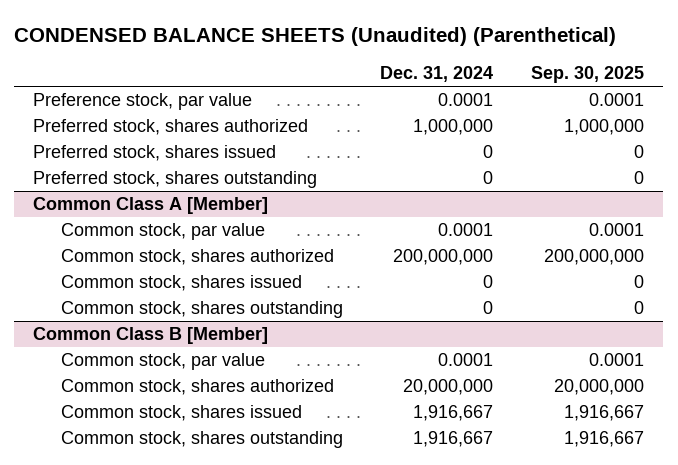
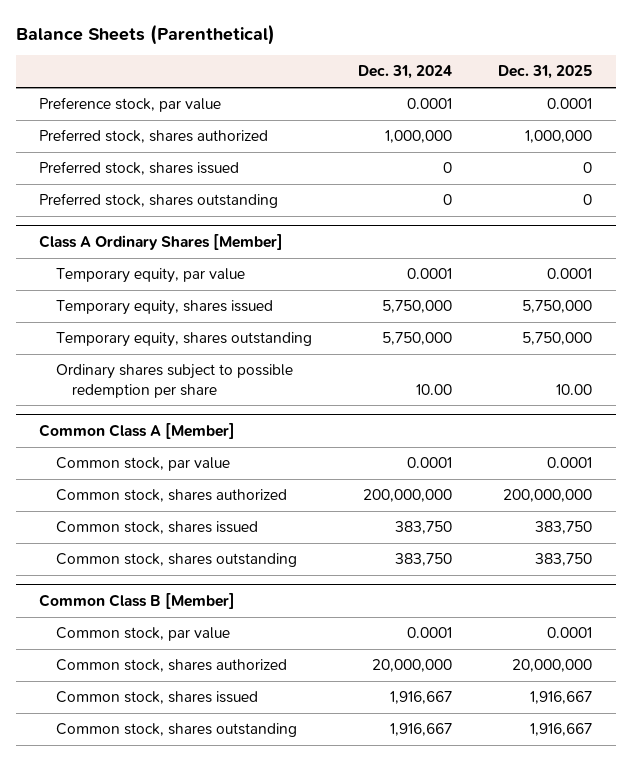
[14,27,617,47] CONDENSED BALANCE SHEETS (Unaudited) (Parenthetical) -> [15,23,275,45] Balance Sheets (Parenthetical)
[531,66,645,84] Sep. 30, 2025 -> none
none -> [498,65,593,80] Dec. 31, 2025
none -> [39,233,284,250] Class A Ordinary Shares [Member]
none -> [55,268,245,284] Temporary equity, par value
none -> [55,300,273,316] Temporary equity, shares issued
none -> [55,332,312,348] Temporary equity, shares outstanding
none -> [55,364,293,398] Ordinary shares subject to possible redemption per share
[483,275,494,289] 0 -> [395,521,453,535] 383,750
[483,301,494,315] 0 -> [395,553,453,567] 383,750

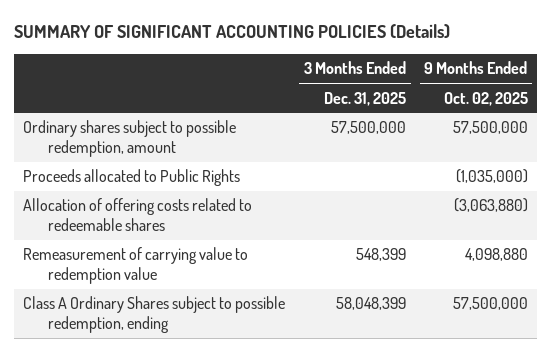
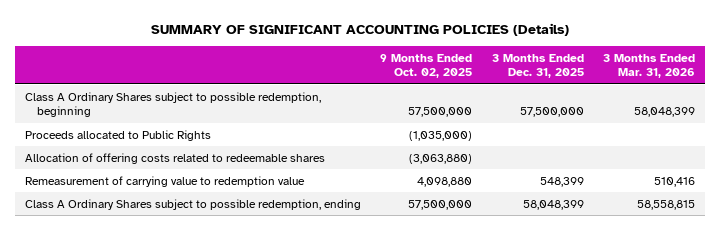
none -> [603,54,696,79] 3 Months Ended Mar. 31, 2026
[23,120,237,157] Ordinary shares subject to possible redemption, amount -> [24,91,321,118] Class A Ordinary Shares subject to possible redemption, beginning

